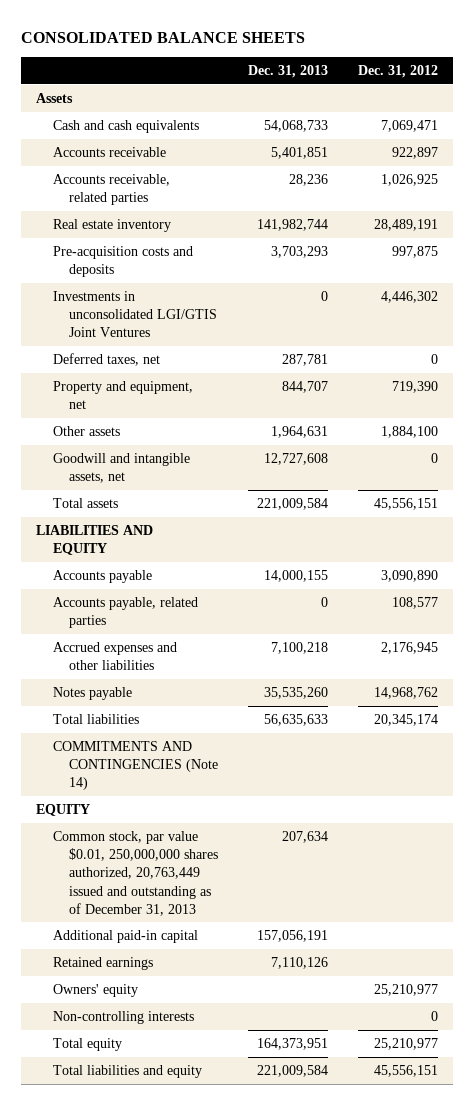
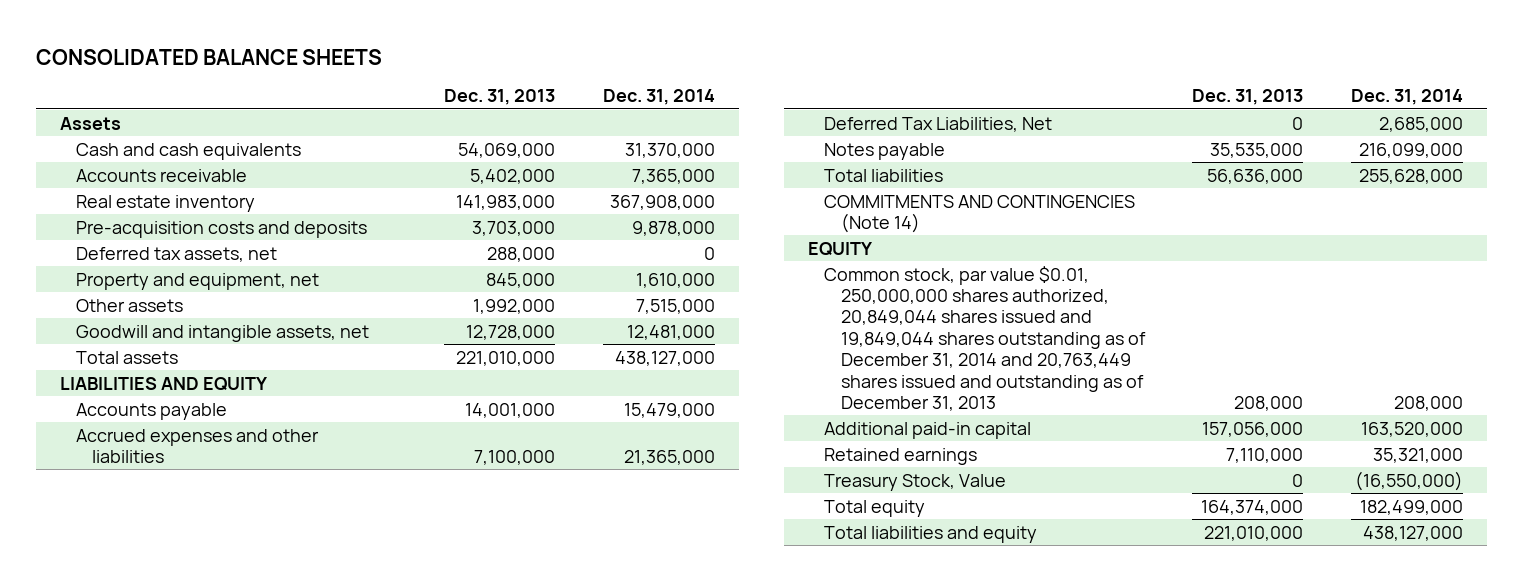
[358,64,439,78] Dec. 31, 2012 -> none
none -> [602,89,715,106] Dec. 31, 2014
[52,173,170,206] Accounts receivable, related parties -> none
[52,290,217,338] Investments in unconsolidated LGI/GTIS Joint Ventures -> none
[264,119,329,132] 54,068,733 -> [458,142,556,158] 54,069,000
[271,146,329,159] 5,401,851 -> [470,168,556,184] 5,402,000
[257,218,329,231] 141,982,744 -> [456,194,556,210] 141,983,000
[271,245,329,258] 3,703,293 -> [472,220,556,236] 3,703,000
[52,352,160,366] Deferred taxes, net -> [76,246,278,262] Deferred tax assets, net
[282,353,329,366] 287,781 -> [487,246,556,262] 288,000
[282,380,329,393] 844,707 -> [486,272,556,288] 845,000
[271,425,329,438] 1,964,631 -> [473,298,556,314] 1,992,000
[264,452,329,465] 12,727,608 -> [466,324,556,340] 12,728,000
[257,497,329,510] 221,009,584 -> [456,350,556,366] 221,010,000
[52,596,198,629] Accounts payable, related parties -> none
[264,569,329,582] 14,000,155 -> [465,402,556,418] 14,001,000
[271,641,329,654] 7,100,218 -> [474,450,556,466] 7,100,000
none -> [824,116,1053,132] Deferred Tax Liabilities, Net
[264,686,329,699] 35,535,260 -> [1210,142,1304,158] 35,535,000
[264,713,329,726] 56,635,633 -> [1207,168,1304,184] 56,636,000
[52,983,138,997] Owners' equity -> none
[52,1010,194,1024] Non-controlling interests -> none
[52,830,218,916] Common stock, par value $0.01, 250,000,000 shares authorized, 20,763,449 issued and outstanding as of December 31, 2013 -> [824,265,1146,412] Common stock, par value $0.01, 250,000,000 shares authorized, 20,849,044 shares issued and 19,849,044 shares outstanding as of December 31, 2014 and 20,763,449 shares issued and outstanding as of December 31, 2013
[282,830,329,843] 207,634 -> [1234,396,1304,412] 208,000
[257,929,329,942] 157,056,191 -> [1202,421,1304,437] 157,056,000
[271,956,329,969] 7,110,126 -> [1226,447,1304,463] 7,110,000
none -> [824,473,1007,491] Treasury Stock, Value
[257,1037,329,1050] 164,373,951 -> [1201,499,1304,515] 164,374,000
[257,1064,329,1077] 221,009,584 -> [1204,525,1304,541] 221,010,000

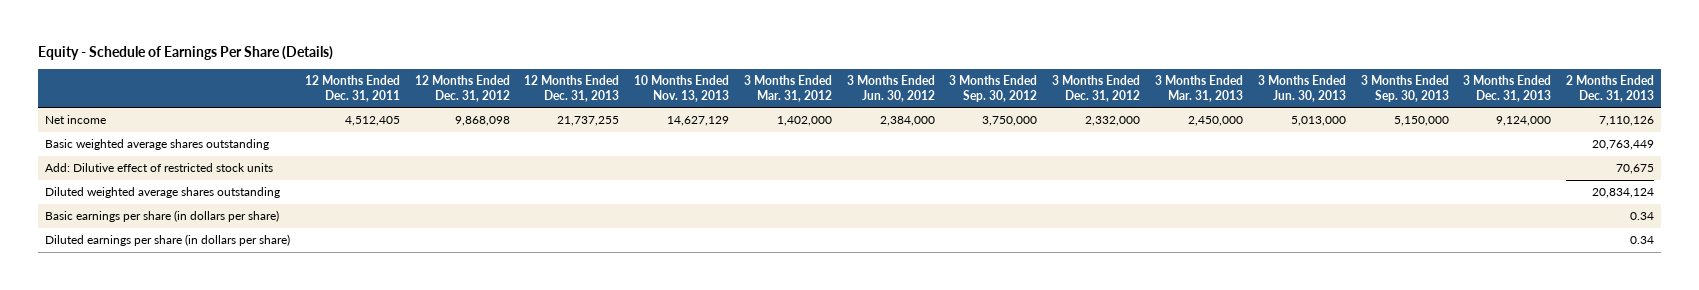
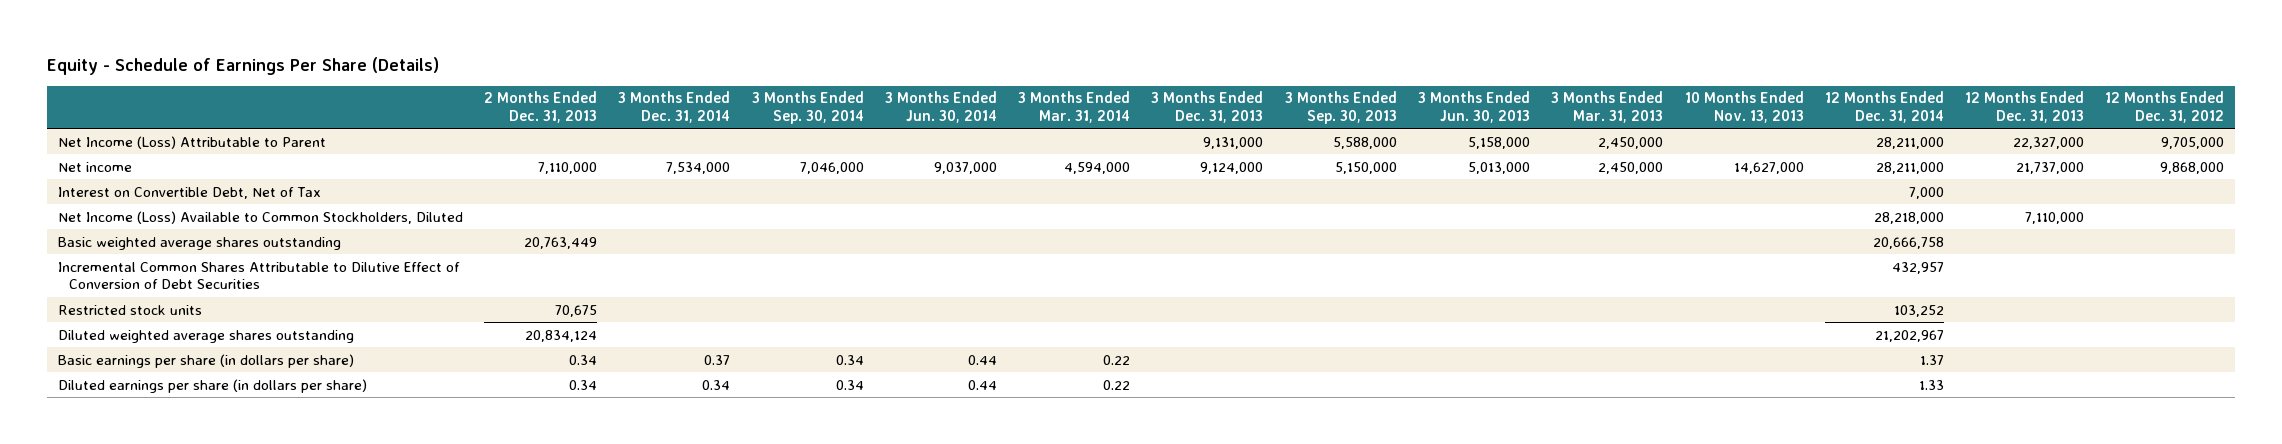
[304,75,400,102] 12 Months Ended Dec. 31, 2011 -> none
[743,75,832,102] 3 Months Ended Mar. 31, 2012 -> none
[846,75,935,102] 3 Months Ended Jun. 30, 2012 -> none
[949,75,1038,102] 3 Months Ended Sep. 30, 2012 -> none
[1052,75,1141,102] 3 Months Ended Dec. 31, 2012 -> none
none -> [618,91,731,123] 3 Months Ended Dec. 31, 2014
none -> [751,91,864,124] 3 Months Ended Sep. 30, 2014
none -> [884,91,997,123] 3 Months Ended Jun. 30, 2014
none -> [1018,91,1131,123] 3 Months Ended Mar. 31, 2014
none -> [1824,91,1944,123] 12 Months Ended Dec. 31, 2014
none -> [57,135,326,149] Net Income (Loss) Attributable to Parent
[454,116,510,127] 9,868,098 -> [2160,161,2225,174] 9,868,000
[557,116,620,127] 21,737,255 -> [2016,161,2085,174] 21,737,000
[667,116,730,127] 14,627,129 -> [1733,161,1804,174] 14,627,000
[1599,116,1655,127] 7,110,126 -> [538,161,598,174] 7,110,000
none -> [57,186,321,199] Interest on Convertible Debt, Net of Tax
none -> [57,210,463,224] Net Income (Loss) Available to Common Stockholders, Diluted
none -> [57,261,460,290] Incremental Common Shares Attributable to Dilutive Effect of Conversion of Debt Securities
[45,163,274,173] Add: Dilutive effect of restricted stock units -> [57,304,202,315] Restricted stock units

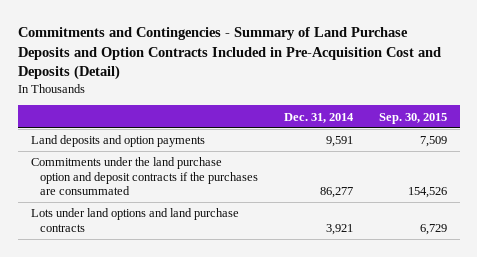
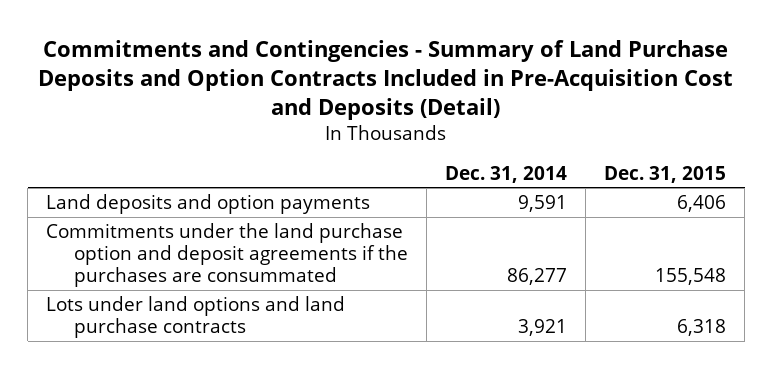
[378,112,447,124] Sep. 30, 2015 -> none
none -> [604,165,727,183] Dec. 31, 2015
[30,157,259,196] Commitments under the land purchase option and deposit contracts if the purchases are consummated -> [46,222,408,288] Commitments under the land purchase option and deposit agreements if the purchases are consummated

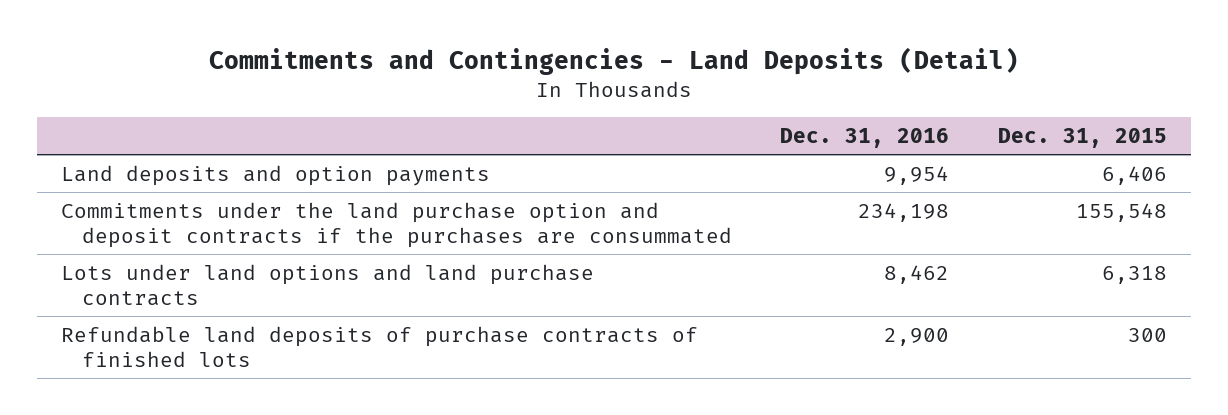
[38,39,734,120] Commitments and Contingencies - Summary of Land Purchase Deposits and Option Contracts Included in Pre-Acquisition Cost and Deposits (Detail) -> [208,46,1019,75] Commitments and Contingencies - Land Deposits (Detail)
[445,165,568,183] Dec. 31, 2014 -> none
none -> [780,127,950,148] Dec. 31, 2016
[46,222,408,288] Commitments under the land purchase option and deposit agreements if the purchases are consummated -> [61,201,732,248] Commitments under the land purchase option and deposit contracts if the purchases are consummated
none -> [61,325,699,367] Refundable land deposits of purchase contracts of finished lots

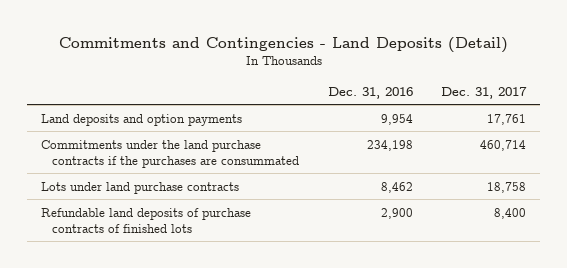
[997,127,1167,148] Dec. 31, 2015 -> none
none -> [440,86,527,99] Dec. 31, 2017
[61,201,732,248] Commitments under the land purchase option and deposit contracts if the purchases are consummated -> [41,139,300,168] Commitments under the land purchase contracts if the purchases are consummated
[61,263,595,306] Lots under land options and land purchase contracts -> [41,181,240,194] Lots under land purchase contracts

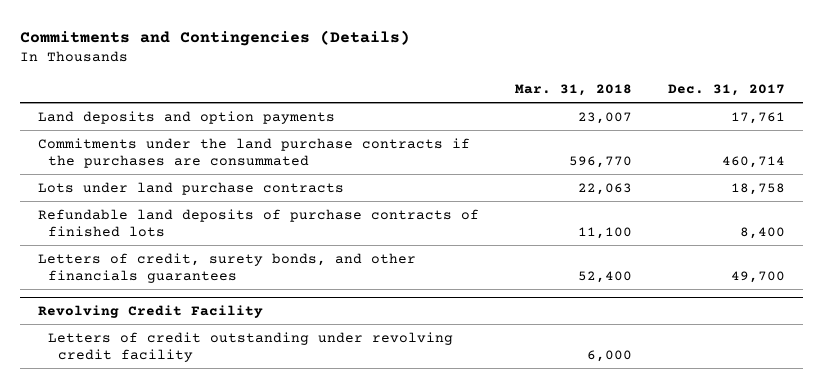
[58,36,508,53] Commitments and Contingencies - Land Deposits (Detail) -> [19,30,410,47] Commitments and Contingencies (Details)
[327,86,413,99] Dec. 31, 2016 -> none
none -> [514,84,632,97] Mar. 31, 2018
none -> [37,252,416,283] Letters of credit, surety bonds, and other financials guarantees
none -> [37,305,263,319] Revolving Credit Facility
none -> [47,331,453,362] Letters of credit outstanding under revolving credit facility

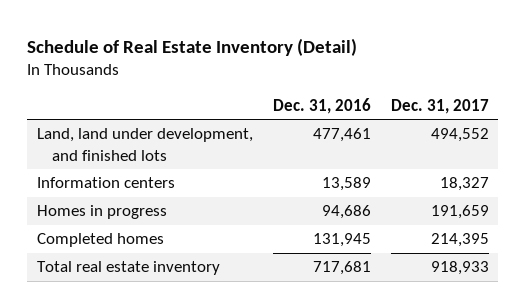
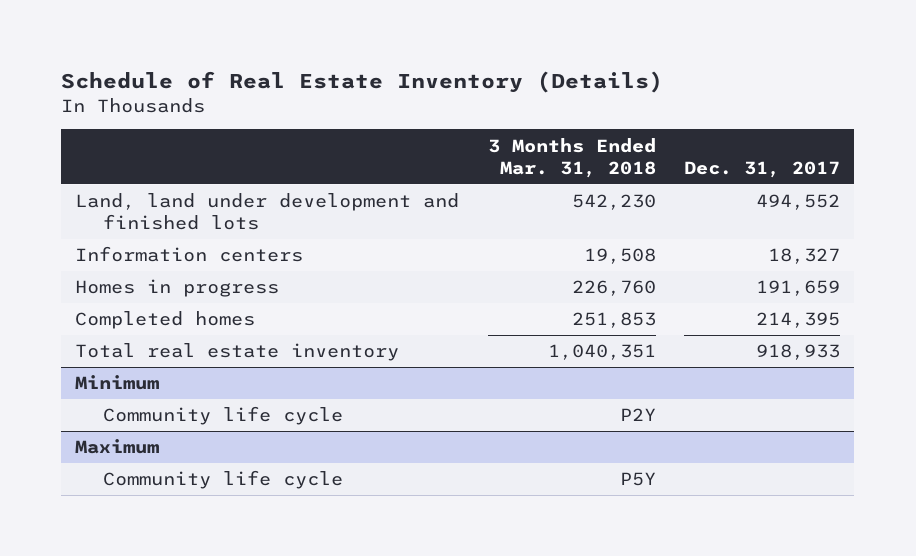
[27,37,358,56] Schedule of Real Estate Inventory (Detail) -> [61,71,664,94] Schedule of Real Estate Inventory (Details)
[272,97,371,114] Dec. 31, 2016 -> none
none -> [487,137,656,178] 3 Months Ended Mar. 31, 2018
[37,128,254,161] Land, land under development, and finished lots -> [75,193,460,231] Land, land under development and finished lots
none -> [75,375,160,391] Minimum
none -> [102,406,343,426] Community life cycle
none -> [75,439,160,455] Maximum
none -> [102,470,343,490] Community life cycle

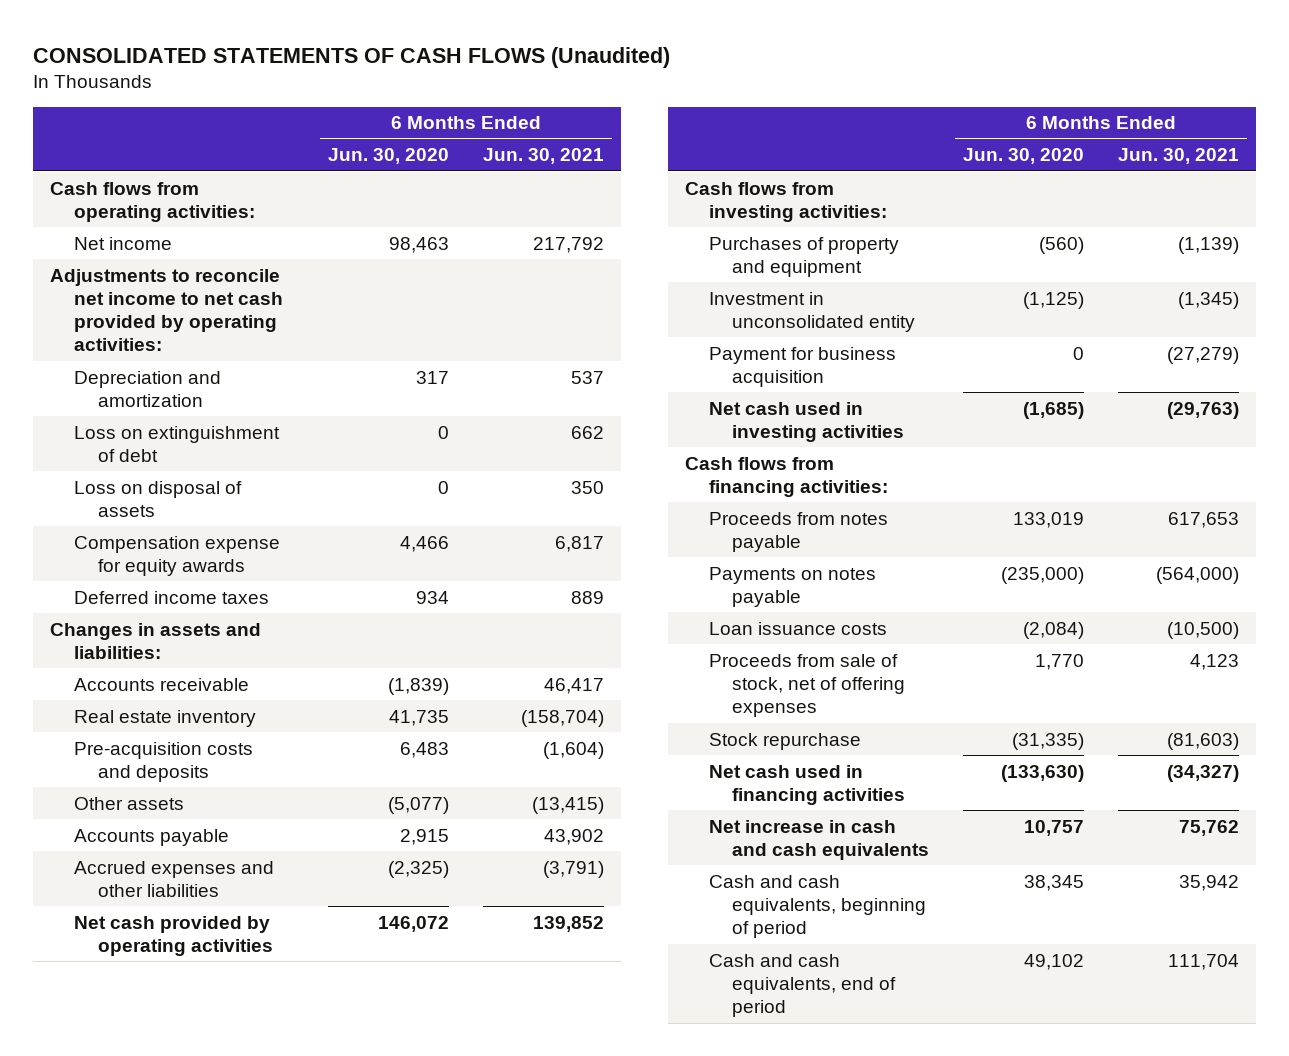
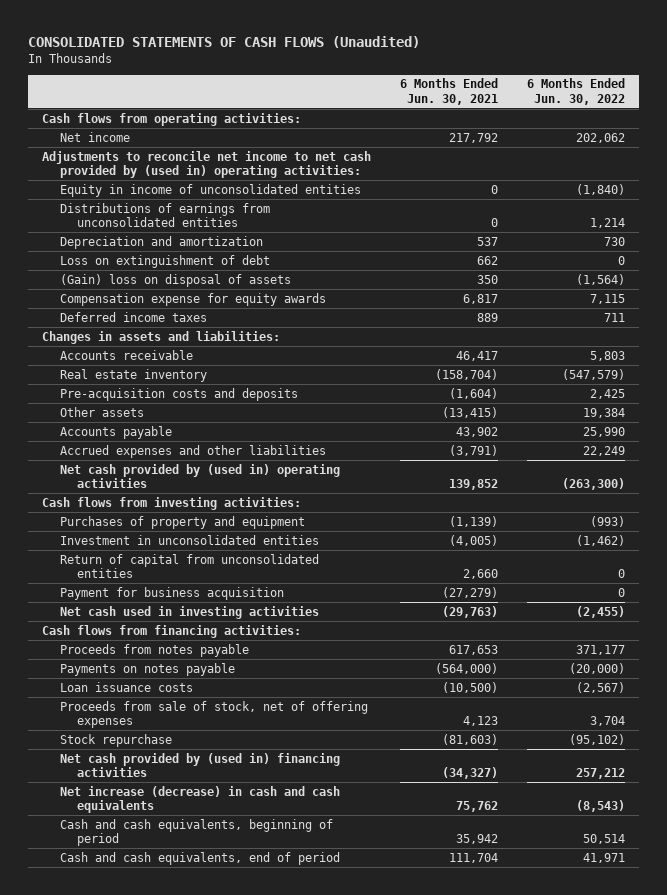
[328,148,450,165] Jun. 30, 2020 -> none
none -> [526,78,625,105] 6 Months Ended Jun. 30, 2022
[50,268,283,352] Adjustments to reconcile net income to net cash provided by operating activities: -> [42,150,372,179] Adjustments to reconcile net income to net cash provided by (used in) operating activities:
none -> [59,183,361,197] Equity in income of unconsolidated entities
none -> [59,202,270,228] Distributions of earnings from unconsolidated entities
[73,480,242,517] Loss on disposal of assets -> [59,273,291,287] (Gain) loss on disposal of assets
[73,915,273,956] Net cash provided by operating activities -> [59,463,340,489] Net cash provided by (used in) operating activities
[708,291,916,332] Investment in unconsolidated entity -> [59,534,319,545] Investment in unconsolidated entities
[1177,291,1239,309] (1,345) -> [449,534,499,546] (4,005)
none -> [59,553,319,579] Return of capital from unconsolidated entities
[708,764,906,805] Net cash used in financing activities -> [59,752,340,778] Net cash provided by (used in) financing activities
[708,819,930,860] Net increase in cash and cash equivalents -> [59,785,340,814] Net increase (decrease) in cash and cash equivalents

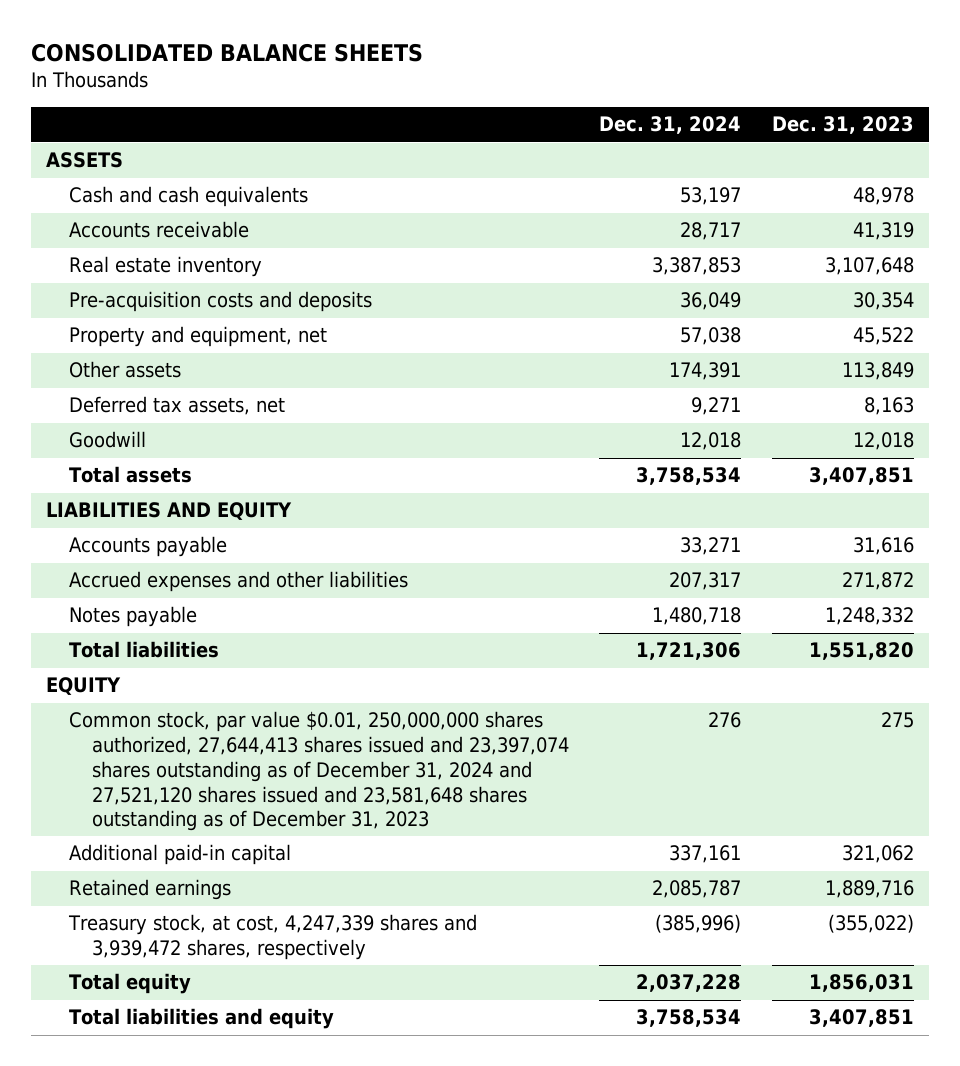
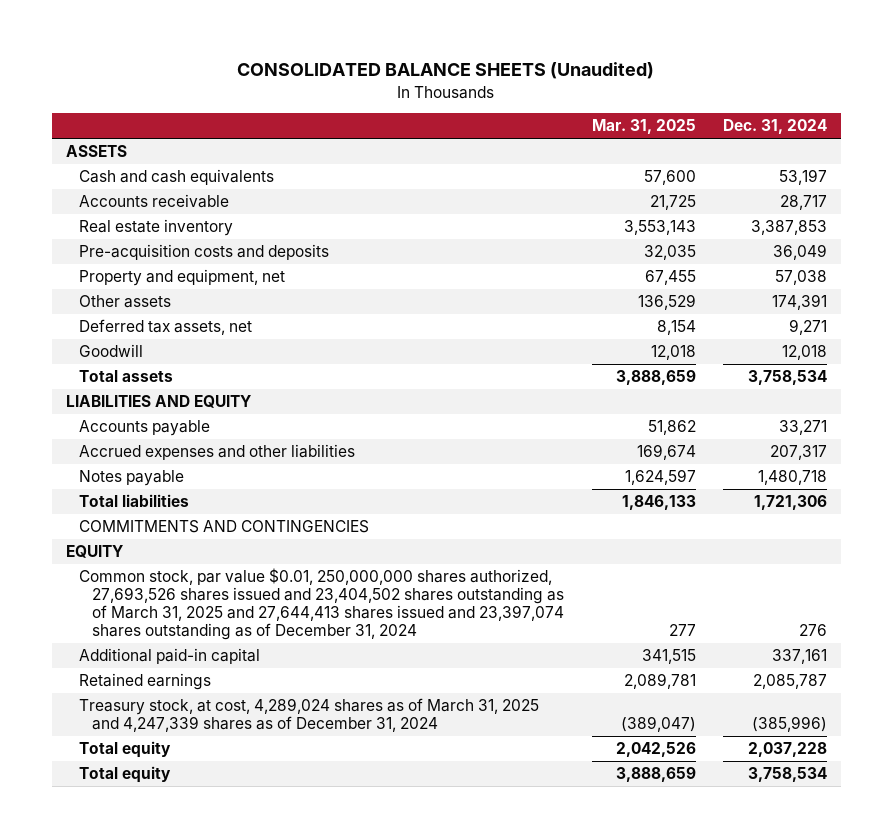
[30,43,423,63] CONSOLIDATED BALANCE SHEETS -> [237,62,655,80] CONSOLIDATED BALANCE SHEETS (Unaudited)
[771,116,914,135] Dec. 31, 2023 -> none
none -> [591,119,696,135] Mar. 31, 2025
none -> [79,520,370,534] COMMITMENTS AND CONTINGENCIES
[69,711,570,832] Common stock, par value $0.01, 250,000,000 shares authorized, 27,644,413 shares issued and 23,397,074 shares outstanding as of December 31, 2024 and 27,521,120 shares issued and 23,581,648 shares outstanding as of December 31, 2023 -> [79,568,565,641] Common stock, par value $0.01, 250,000,000 shares authorized, 27,693,526 shares issued and 23,404,502 shares outstanding as of March 31, 2025 and 27,644,413 shares issued and 23,397,074 shares outstanding as of December 31, 2024
[68,914,478,961] Treasury stock, at cost, 4,247,339 shares and 3,939,472 shares, respectively -> [79,698,540,733] Treasury stock, at cost, 4,289,024 shares as of March 31, 2025 and 4,247,339 shares as of December 31, 2024
[69,1008,335,1030] Total liabilities and equity -> [79,766,172,784] Total equity

